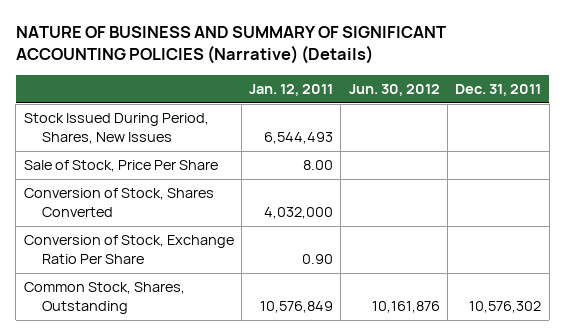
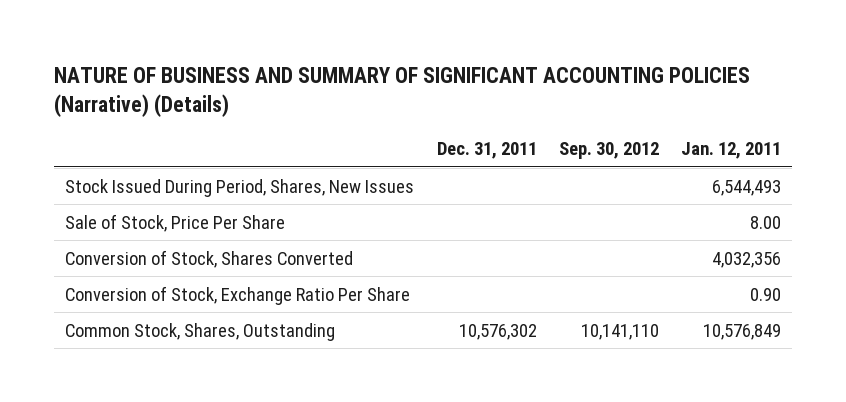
[348,83,440,96] Jun. 30, 2012 -> none
none -> [558,142,659,160] Sep. 30, 2012
[264,206,334,219] 4,032,000 -> [712,251,782,268] 4,032,356

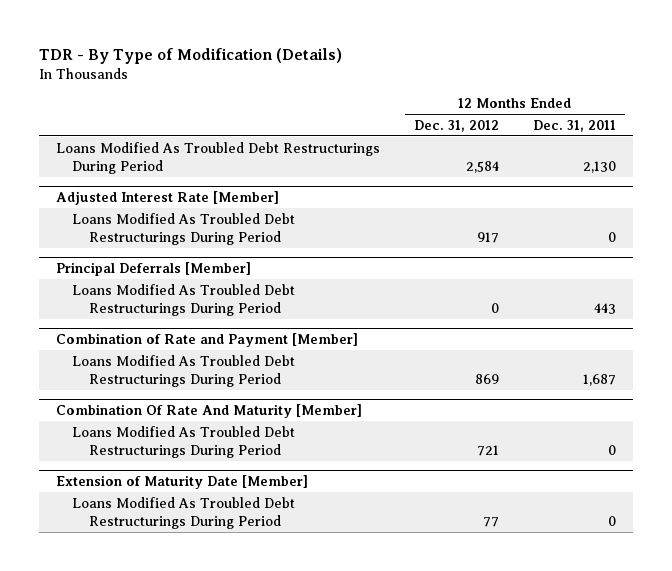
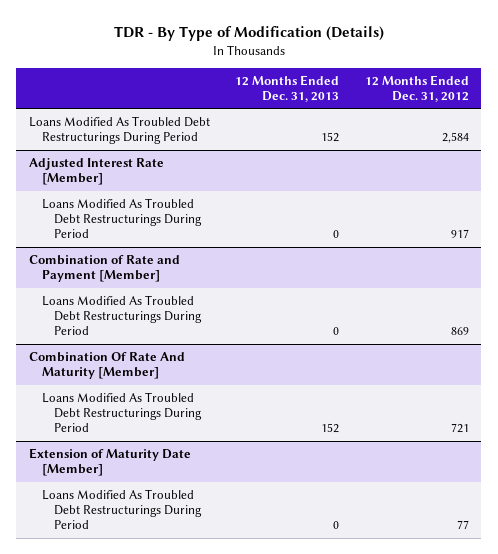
[533,119,617,132] Dec. 31, 2011 -> none
none -> [235,74,340,102] 12 Months Ended Dec. 31, 2013
[55,261,251,276] Principal Deferrals [Member] -> none
[72,283,296,316] Loans Modified As Troubled Debt Restructurings During Period -> none

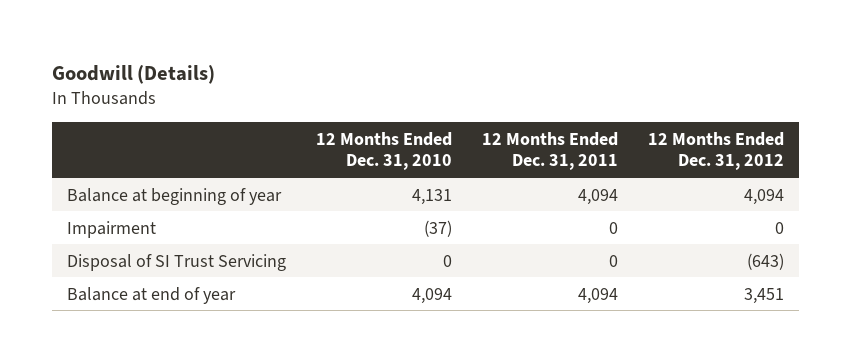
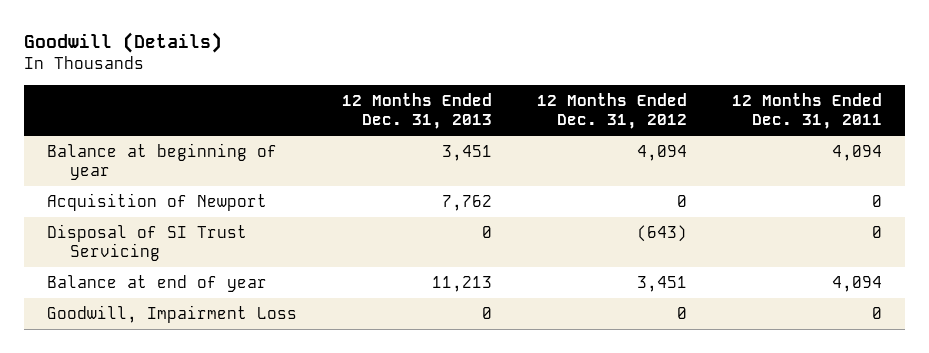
[316,131,453,171] 12 Months Ended Dec. 31, 2010 -> none
none -> [341,92,492,130] 12 Months Ended Dec. 31, 2013
[67,220,157,238] Impairment -> none
none -> [46,192,267,211] Acquisition of Newport
none -> [46,304,297,323] Goodwill, Impairment Loss

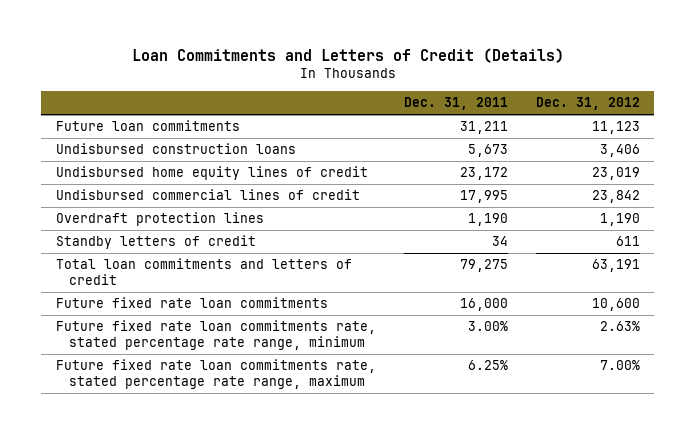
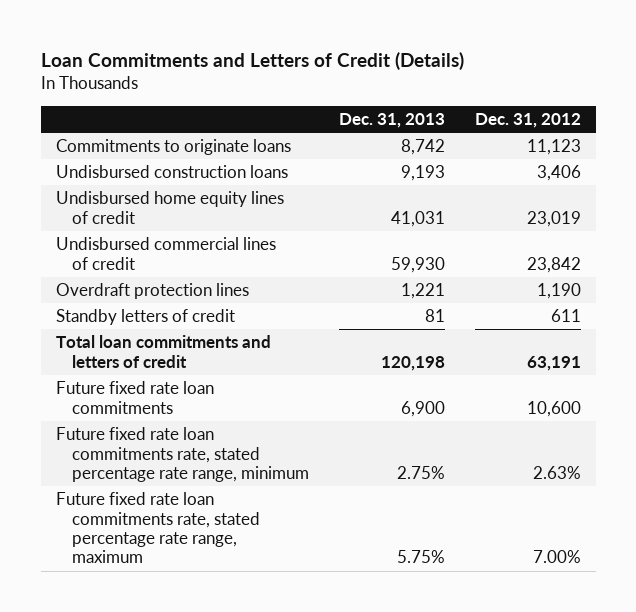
[403,97,508,111] Dec. 31, 2011 -> none
none -> [338,112,445,128] Dec. 31, 2013
[55,120,240,132] Future loan commitments -> [55,139,291,156] Commitments to originate loans

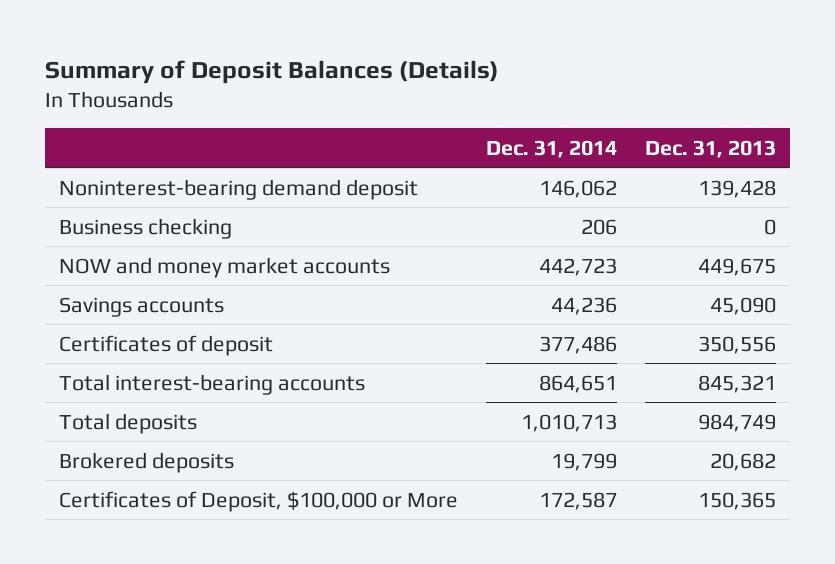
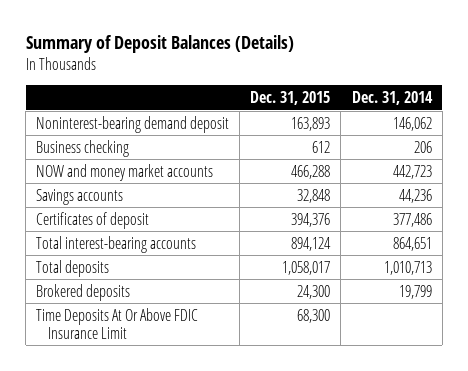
[644,139,776,158] Dec. 31, 2013 -> none
none -> [250,90,331,105] Dec. 31, 2015
[58,490,458,512] Certificates of Deposit, $100,000 or More -> none
none -> [36,307,199,339] Time Deposits At Or Above FDIC Insurance Limit

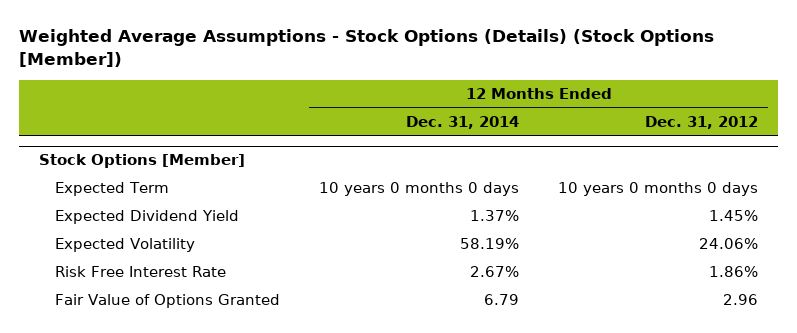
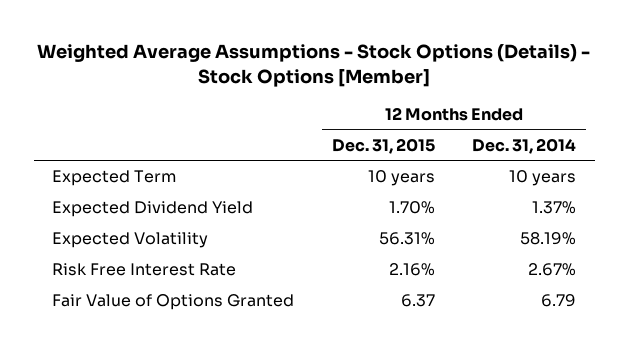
[19,29,715,67] Weighted Average Assumptions - Stock Options (Details) (Stock Options [Member]) -> [37,44,591,87] Weighted Average Assumptions - Stock Options (Details) - Stock Options [Member]
[645,116,759,130] Dec. 31, 2012 -> none
none -> [331,137,435,154] Dec. 31, 2015
[38,154,245,169] Stock Options [Member] -> none
[319,182,520,197] 10 years 0 months 0 days -> [509,170,577,187] 10 years

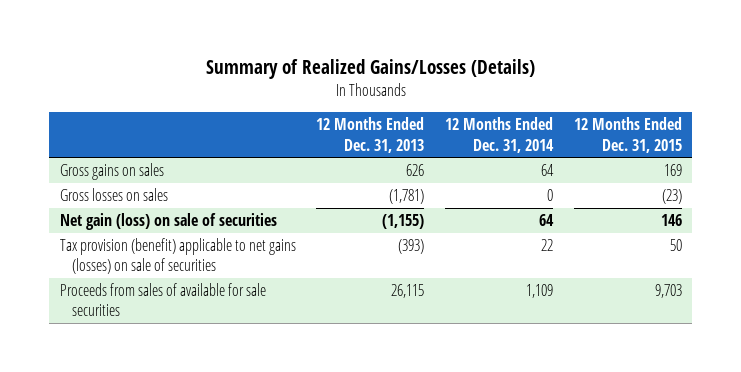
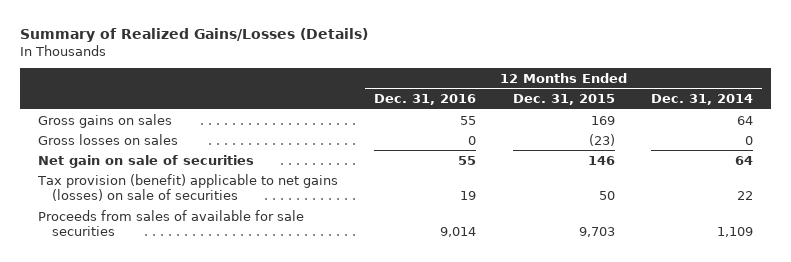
[316,117,425,153] 12 Months Ended Dec. 31, 2013 -> none
none -> [374,93,477,105] Dec. 31, 2016
[59,212,277,230] Net gain (loss) on sale of securities -> [37,154,254,168] Net gain on sale of securities

